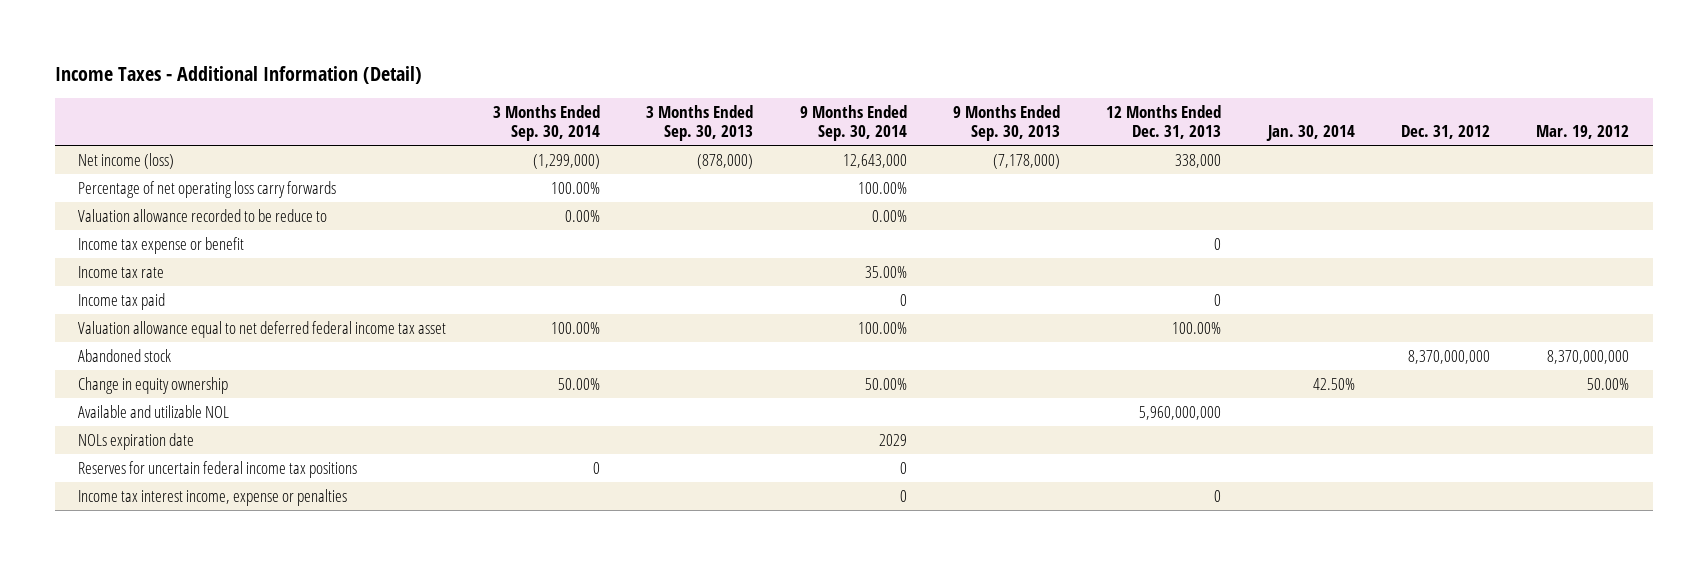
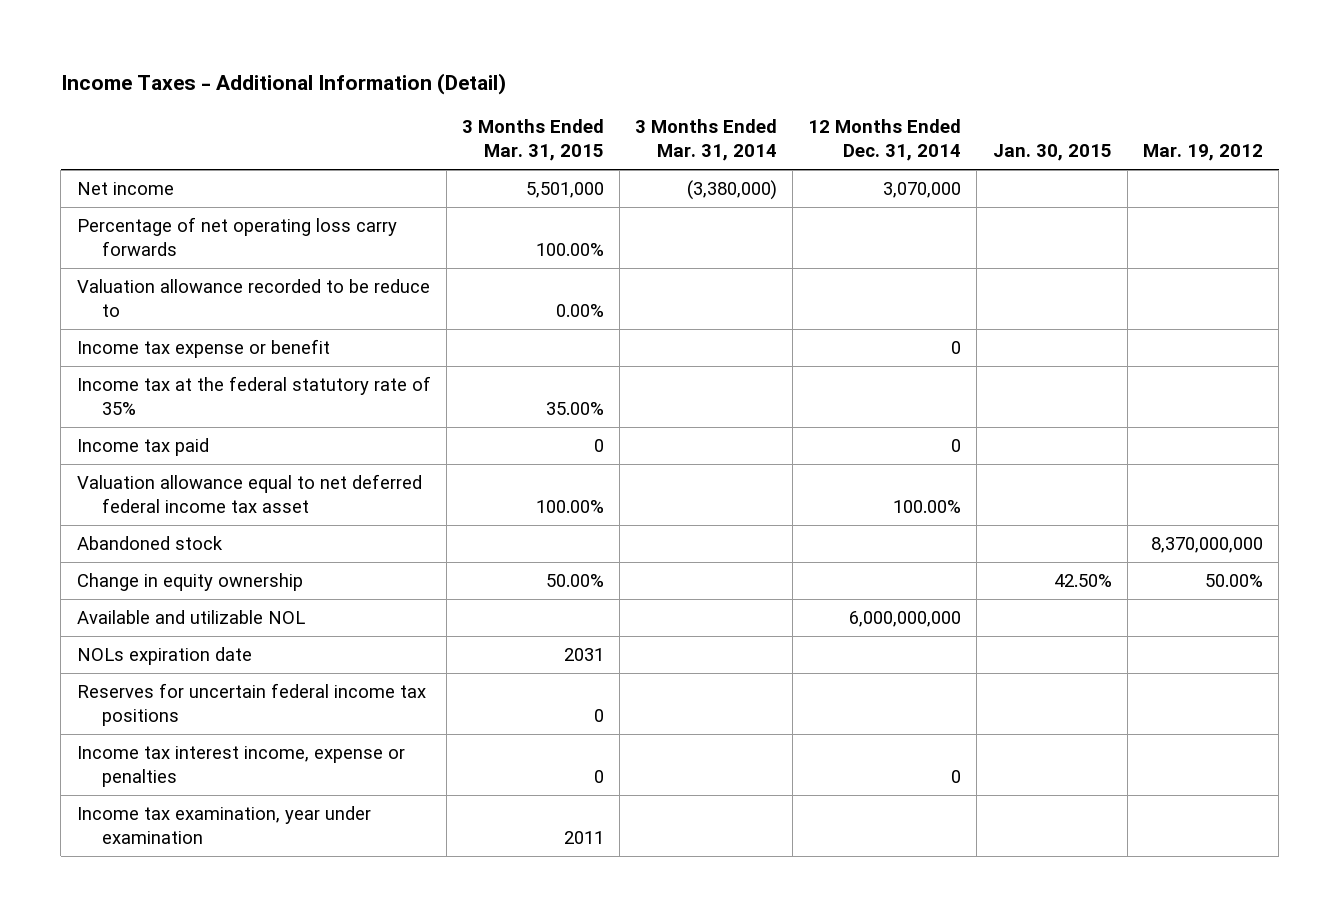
[492,104,600,142] 3 Months Ended Sep. 30, 2014 -> none
[646,104,754,142] 3 Months Ended Sep. 30, 2013 -> none
[799,104,907,142] 9 Months Ended Sep. 30, 2014 -> none
[952,104,1060,142] 9 Months Ended Sep. 30, 2013 -> none
[1106,104,1222,140] 12 Months Ended Dec. 31, 2013 -> none
[1265,125,1355,142] Jan. 30, 2014 -> none
[1401,125,1491,140] Dec. 31, 2012 -> none
none -> [461,119,604,162] 3 Months Ended Mar. 31, 2015
none -> [635,119,778,162] 3 Months Ended Mar. 31, 2014
none -> [808,119,962,162] 12 Months Ended Dec. 31, 2014
none -> [992,144,1112,162] Jan. 30, 2015
[78,152,175,169] Net income (loss) -> [76,182,174,196] Net income
[78,265,165,278] Income tax rate -> [76,376,431,416] Income tax at the federal statutory rate of 35%
none -> [76,806,371,845] Income tax examination, year under examination

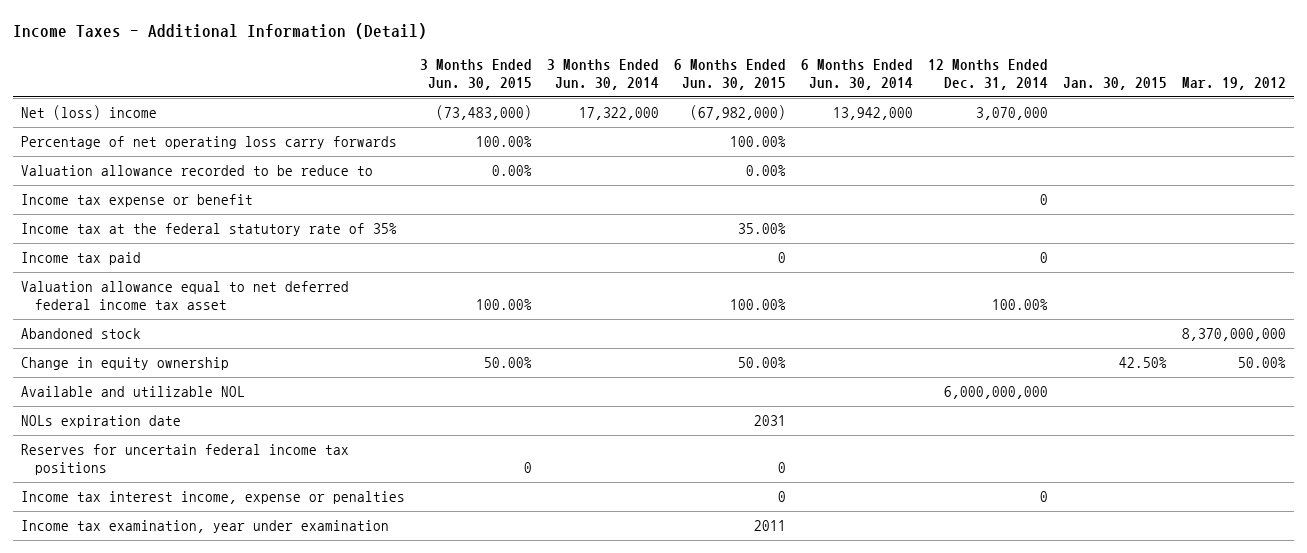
[461,119,604,162] 3 Months Ended Mar. 31, 2015 -> none
[635,119,778,162] 3 Months Ended Mar. 31, 2014 -> none
none -> [419,58,532,90] 3 Months Ended Jun. 30, 2015
none -> [546,58,659,90] 3 Months Ended Jun. 30, 2014
none -> [673,58,786,90] 6 Months Ended Jun. 30, 2015
none -> [800,58,913,90] 6 Months Ended Jun. 30, 2014
[76,182,174,196] Net income -> [20,105,157,121] Net (loss) income

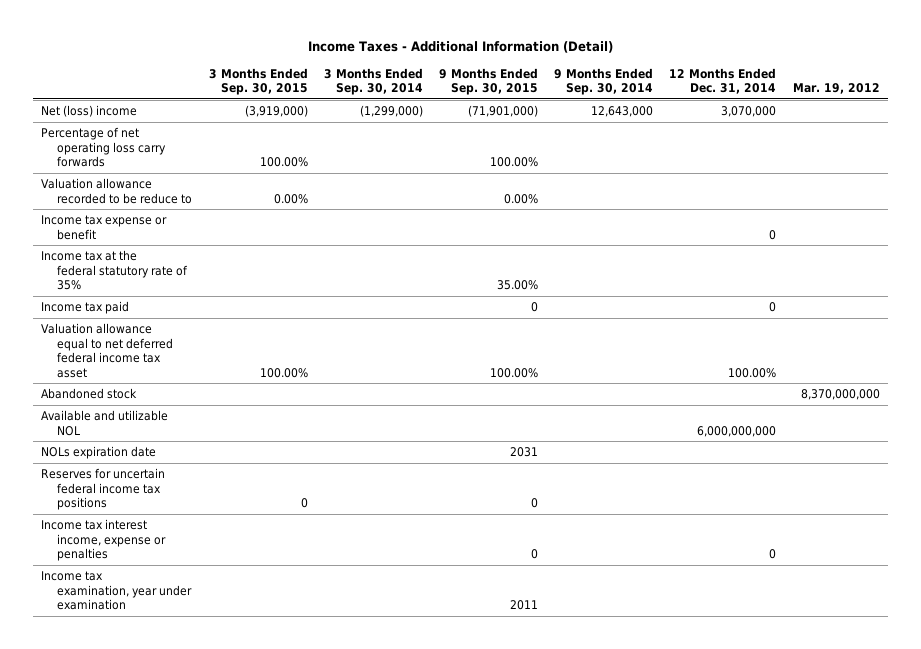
[419,58,532,90] 3 Months Ended Jun. 30, 2015 -> none
[546,58,659,90] 3 Months Ended Jun. 30, 2014 -> none
[673,58,786,90] 6 Months Ended Jun. 30, 2015 -> none
[800,58,913,90] 6 Months Ended Jun. 30, 2014 -> none
[1063,76,1168,90] Jan. 30, 2015 -> none
none -> [208,67,308,96] 3 Months Ended Sep. 30, 2015
none -> [323,67,423,96] 3 Months Ended Sep. 30, 2014
none -> [438,67,538,96] 9 Months Ended Sep. 30, 2015
none -> [554,67,654,96] 9 Months Ended Sep. 30, 2014
[20,357,229,371] Change in equity ownership -> none

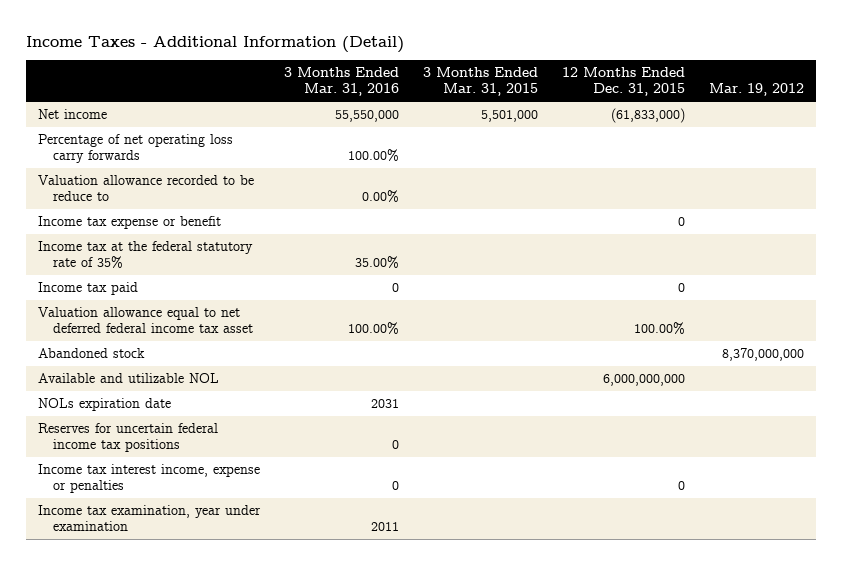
[208,67,308,96] 3 Months Ended Sep. 30, 2015 -> none
[323,67,423,96] 3 Months Ended Sep. 30, 2014 -> none
[438,67,538,96] 9 Months Ended Sep. 30, 2015 -> none
[554,67,654,96] 9 Months Ended Sep. 30, 2014 -> none
[669,67,777,95] 12 Months Ended Dec. 31, 2014 -> none
none -> [283,67,399,97] 3 Months Ended Mar. 31, 2016
none -> [422,67,538,97] 3 Months Ended Mar. 31, 2015
none -> [561,67,685,97] 12 Months Ended Dec. 31, 2015
[41,105,138,118] Net (loss) income -> [37,109,107,120] Net income

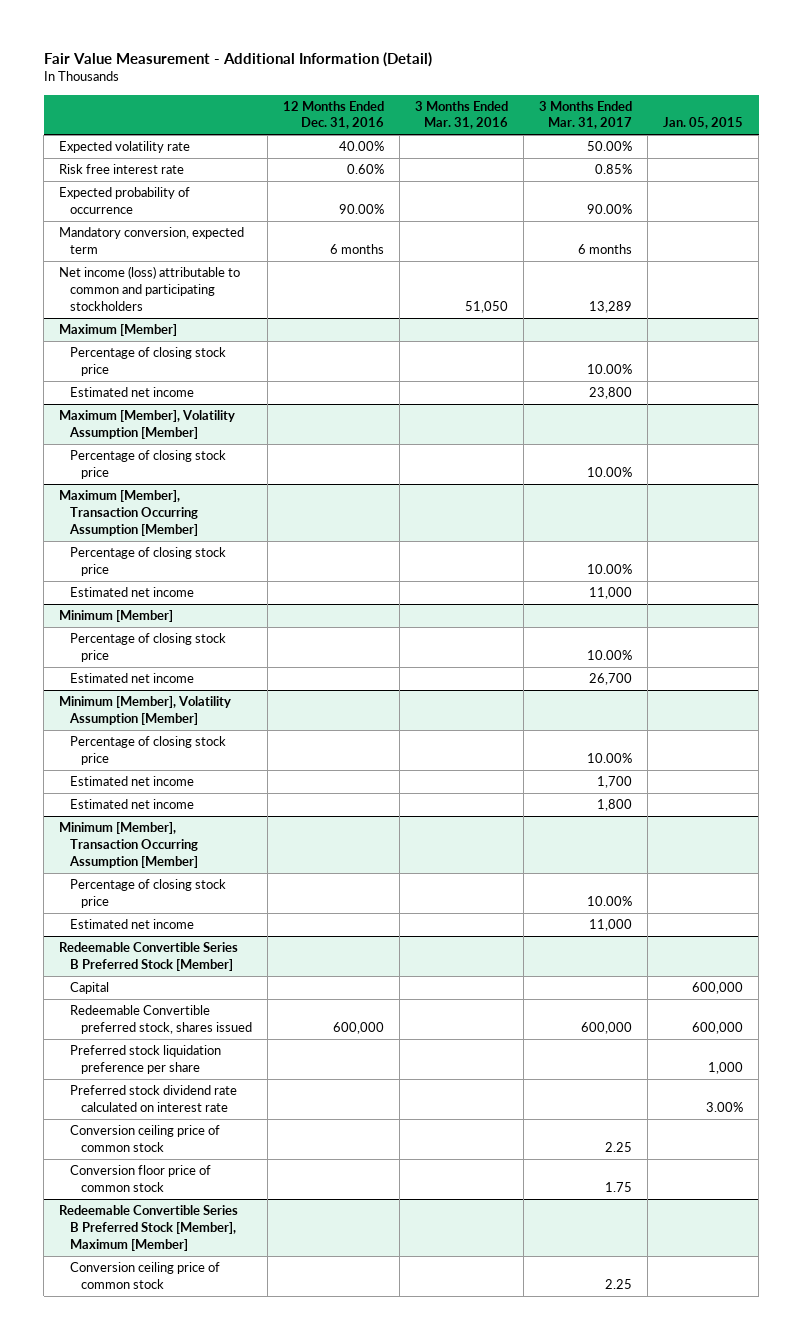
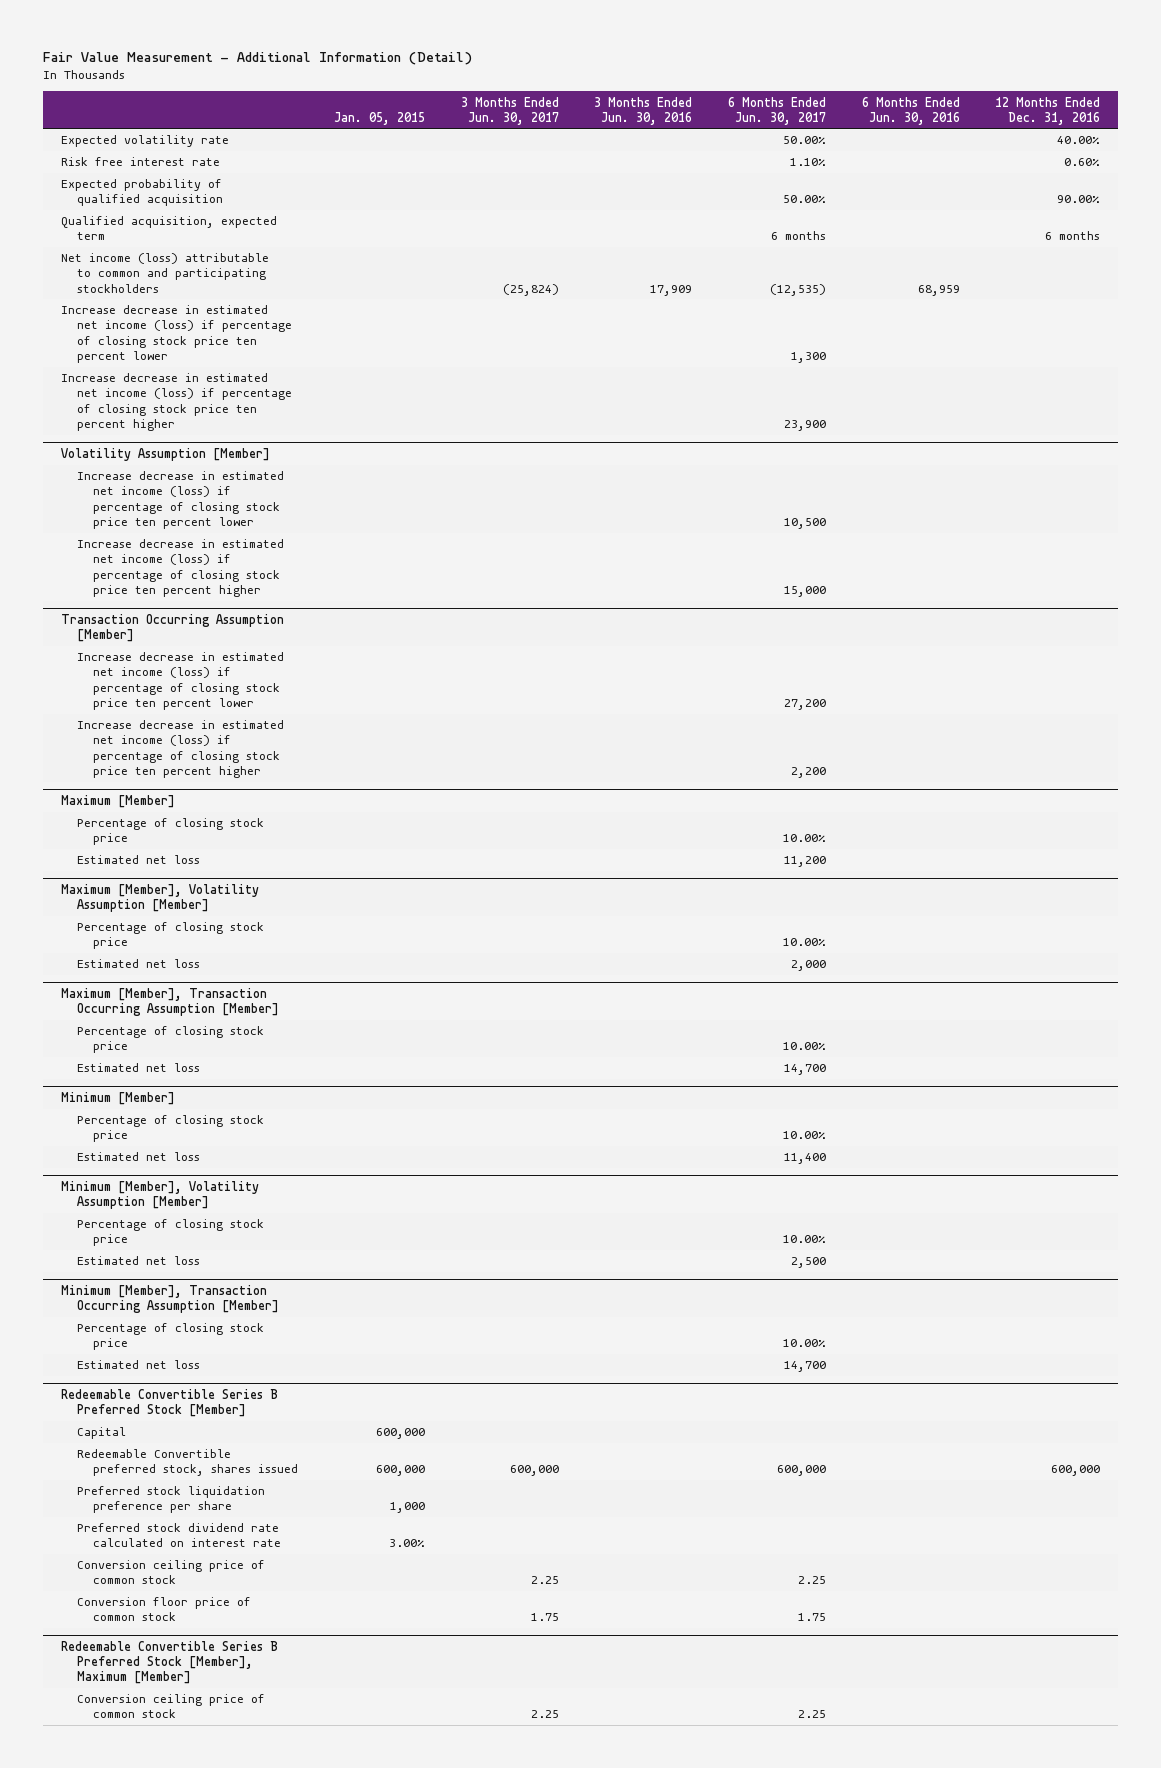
[414,100,508,130] 3 Months Ended Mar. 31, 2016 -> none
[538,100,632,130] 3 Months Ended Mar. 31, 2017 -> none
none -> [460,96,559,125] 3 Months Ended Jun. 30, 2017
none -> [594,96,693,125] 3 Months Ended Jun. 30, 2016
none -> [728,96,827,125] 6 Months Ended Jun. 30, 2017
none -> [861,96,960,125] 6 Months Ended Jun. 30, 2016
[59,187,191,214] Expected probability of occurrence -> [60,179,224,207] Expected probability of qualified acquisition
[59,227,245,254] Mandatory conversion, expected term -> [60,216,277,241] Qualified acquisition, expected term
none -> [60,305,293,363] Increase decrease in estimated net income (loss) if percentage of closing stock price ten percent lower
none -> [60,373,293,431] Increase decrease in estimated net income (loss) if percentage of closing stock price ten percent higher
none -> [60,447,270,461] Volatility Assumption [Member]
none -> [77,471,285,529] Increase decrease in estimated net income (loss) if percentage of closing stock price ten percent lower
none -> [77,539,285,597] Increase decrease in estimated net income (loss) if percentage of closing stock price ten percent higher
none -> [60,613,284,643] Transaction Occurring Assumption [Member]
none -> [77,652,285,710] Increase decrease in estimated net income (loss) if percentage of closing stock price ten percent lower
none -> [77,720,285,778] Increase decrease in estimated net income (loss) if percentage of closing stock price ten percent higher
[69,387,194,398] Estimated net income -> [77,855,201,865] Estimated net loss
none -> [77,959,201,969] Estimated net loss
[69,587,194,598] Estimated net income -> [77,1063,201,1073] Estimated net loss
[69,673,194,684] Estimated net income -> [77,1152,201,1162] Estimated net loss
[69,776,194,787] Estimated net income -> none
[69,799,194,810] Estimated net income -> [77,1256,201,1266] Estimated net loss
[69,919,194,930] Estimated net income -> [77,1360,201,1370] Estimated net loss

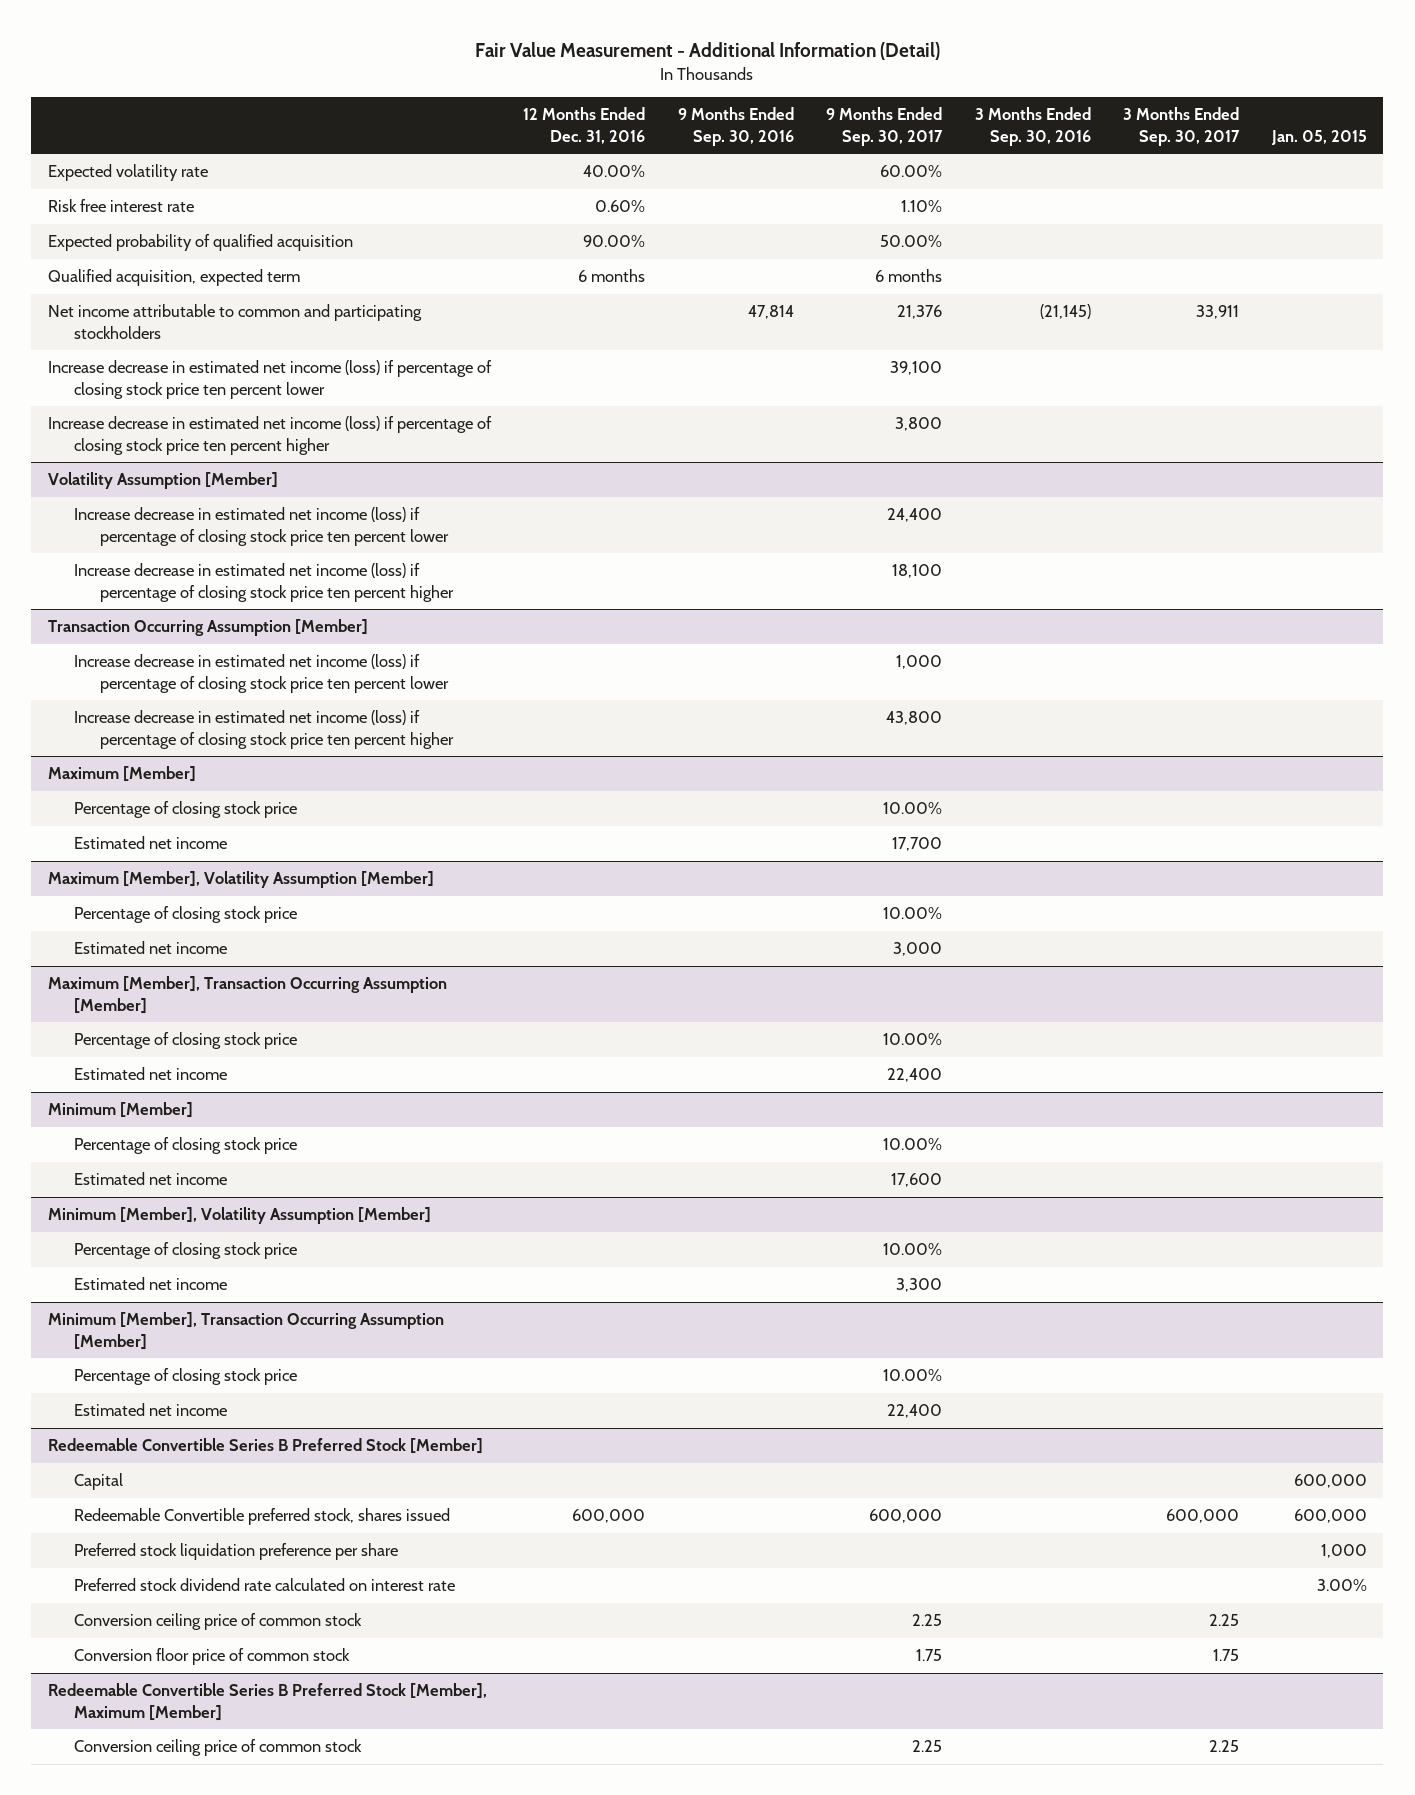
[460,96,559,125] 3 Months Ended Jun. 30, 2017 -> none
[594,96,693,125] 3 Months Ended Jun. 30, 2016 -> none
[728,96,827,125] 6 Months Ended Jun. 30, 2017 -> none
[861,96,960,125] 6 Months Ended Jun. 30, 2016 -> none
none -> [677,106,794,146] 9 Months Ended Sep. 30, 2016
none -> [826,106,944,146] 9 Months Ended Sep. 30, 2017
none -> [974,106,1091,146] 3 Months Ended Sep. 30, 2016
none -> [1123,106,1241,146] 3 Months Ended Sep. 30, 2017
[60,253,269,293] Net income (loss) attributable to common and participating stockholders -> [47,304,422,339] Net income attributable to common and participating stockholders
[77,855,201,865] Estimated net loss -> [74,836,228,850] Estimated net income
[77,959,201,969] Estimated net loss -> [74,941,228,955] Estimated net income
[77,1063,201,1073] Estimated net loss -> [74,1067,228,1081] Estimated net income
[77,1152,201,1162] Estimated net loss -> [74,1172,228,1186] Estimated net income
[77,1256,201,1266] Estimated net loss -> [74,1277,228,1291] Estimated net income
[77,1360,201,1370] Estimated net loss -> [74,1403,228,1417] Estimated net income

